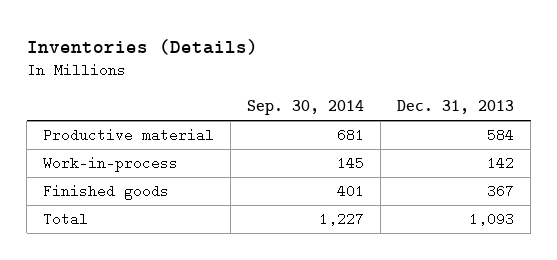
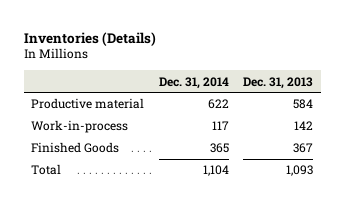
[247,100,365,116] Sep. 30, 2014 -> none
none -> [158,76,229,89] Dec. 31, 2014
[43,184,170,201] Finished goods -> [31,142,120,154] Finished Goods

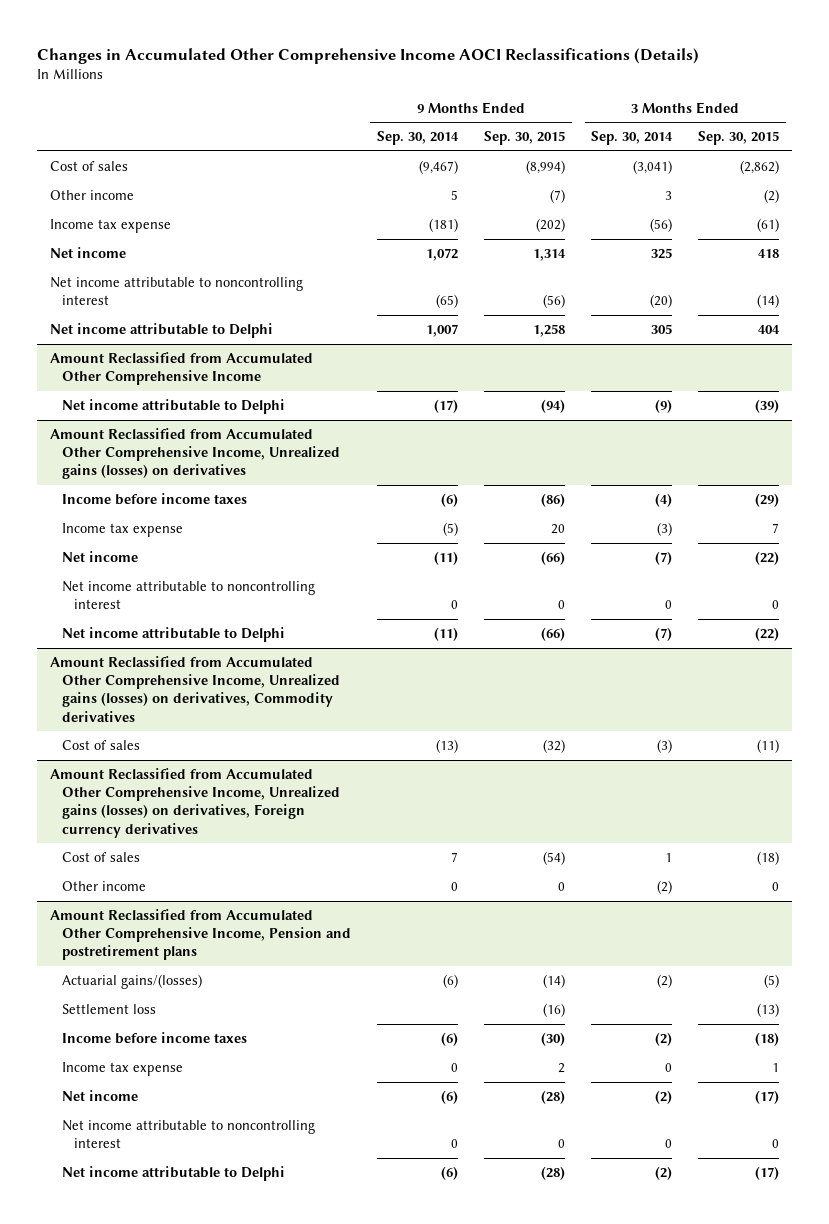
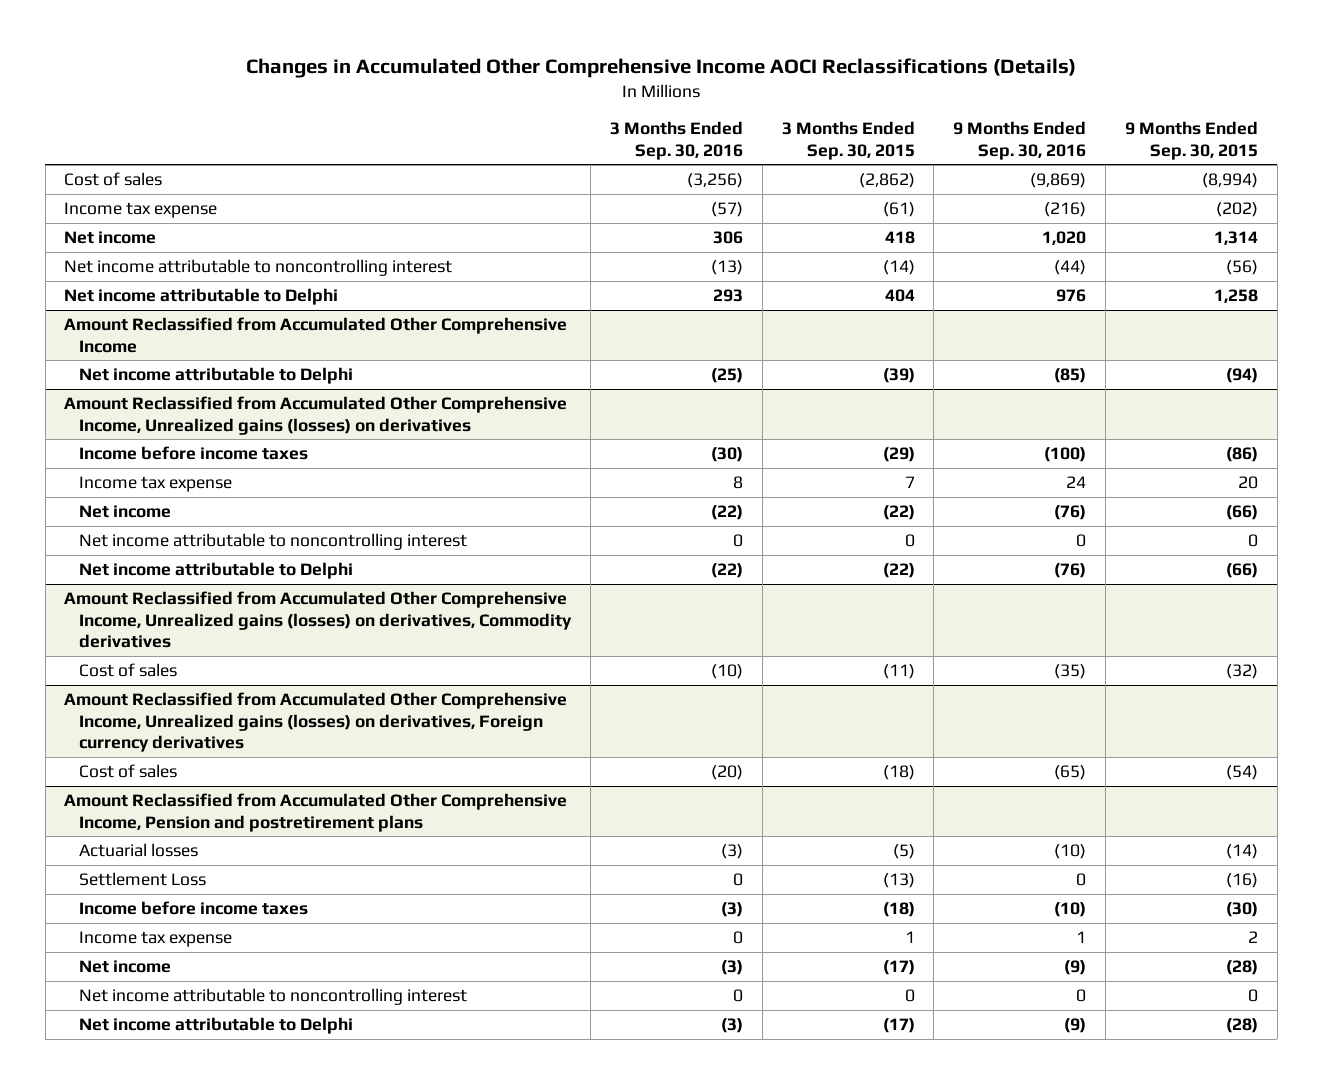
[376,131,459,146] Sep. 30, 2014 -> none
[591,131,674,146] Sep. 30, 2014 -> none
none -> [609,121,743,160] 3 Months Ended Sep. 30, 2016
none -> [953,121,1087,160] 9 Months Ended Sep. 30, 2016
[50,190,135,201] Other income -> none
[61,881,146,892] Other income -> none
[61,974,202,990] Actuarial gains/(losses) -> [79,843,199,858] Actuarial losses
[61,1004,156,1015] Settlement loss -> [79,872,207,887] Settlement Loss

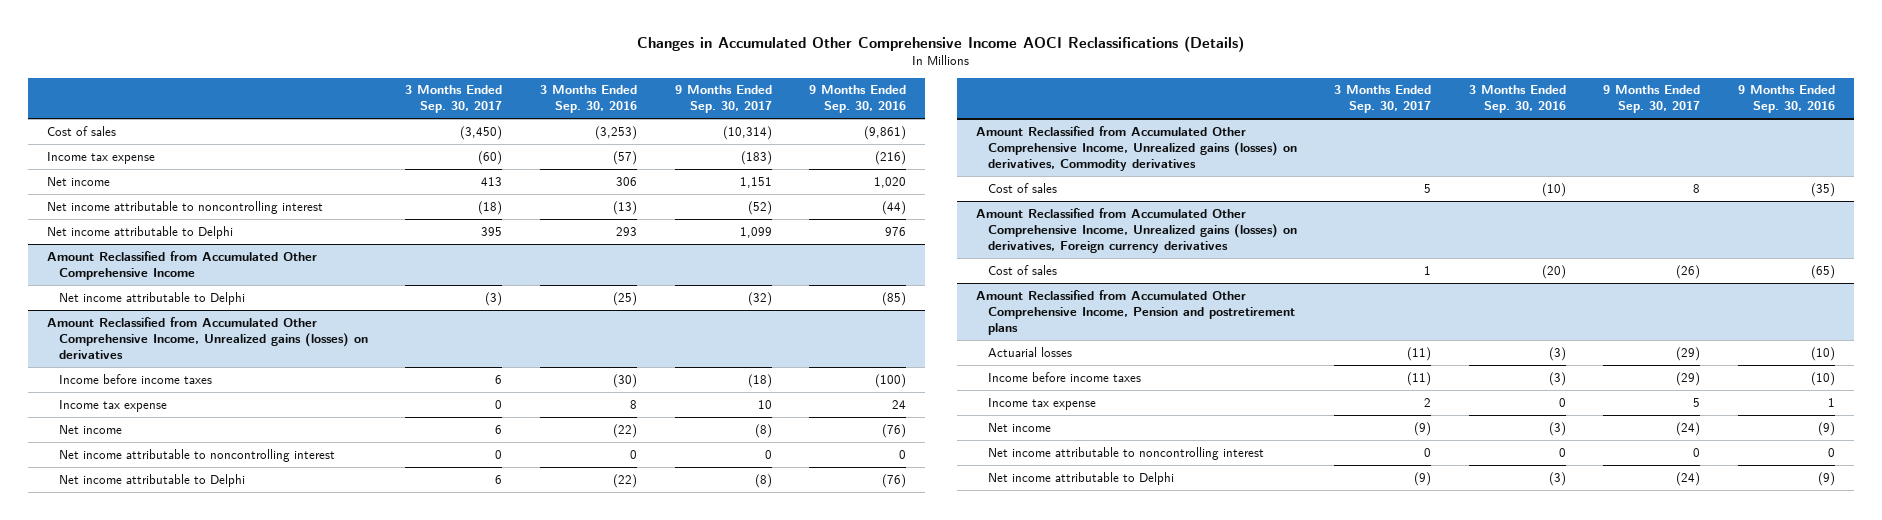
[781,121,915,160] 3 Months Ended Sep. 30, 2015 -> none
[1124,121,1258,160] 9 Months Ended Sep. 30, 2015 -> none
none -> [405,85,503,114] 3 Months Ended Sep. 30, 2017
none -> [674,85,772,114] 9 Months Ended Sep. 30, 2017
[686,173,743,189] (3,256) -> [595,125,638,140] (3,253)
[1030,173,1087,189] (9,869) -> [864,125,907,140] (9,861)
[79,872,207,887] Settlement Loss -> none

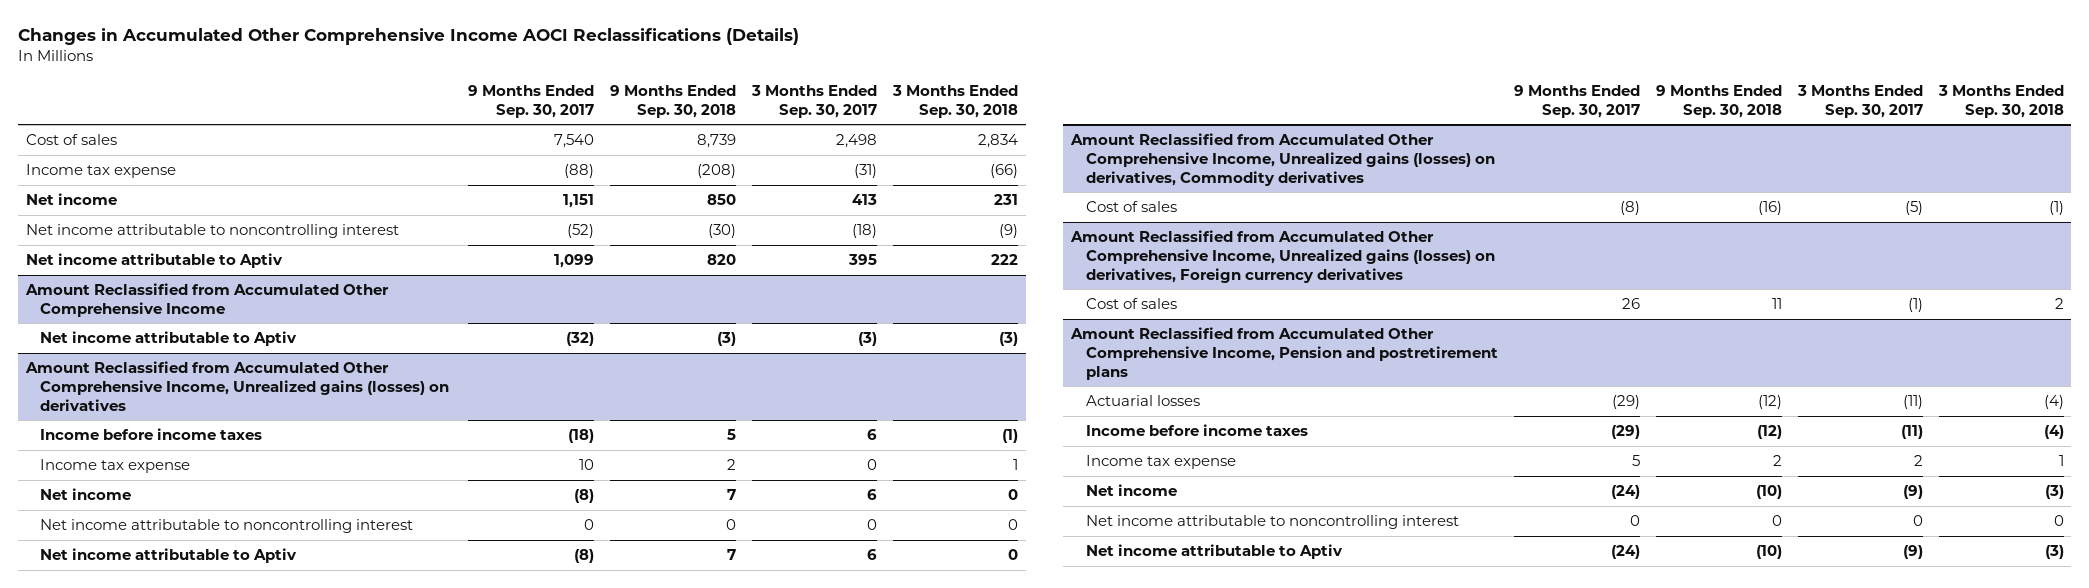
[540,85,638,114] 3 Months Ended Sep. 30, 2016 -> none
[809,85,907,114] 9 Months Ended Sep. 30, 2016 -> none
none -> [610,85,737,118] 9 Months Ended Sep. 30, 2018
none -> [891,85,1018,118] 3 Months Ended Sep. 30, 2018
[460,125,503,140] (3,450) -> [836,134,878,149] 2,498
[722,125,772,140] (10,314) -> [554,134,595,149] 7,540
[478,150,503,165] (60) -> [854,164,878,179] (31)
[740,150,772,165] (183) -> [564,164,595,179] (88)
[46,225,233,239] Net income attributable to Delphi -> [25,253,283,269] Net income attributable to Aptiv
[58,291,245,305] Net income attributable to Delphi -> [40,331,298,347] Net income attributable to Aptiv
[58,473,245,487] Net income attributable to Delphi -> [40,548,298,564] Net income attributable to Aptiv
[1424,183,1432,193] 5 -> [1904,201,1923,216] (5)
[1693,183,1701,193] 8 -> [1619,201,1640,216] (8)
[1424,265,1432,275] 1 -> [1907,298,1923,313] (1)
[1676,264,1701,279] (26) -> [1621,298,1640,310] 26
[987,471,1174,485] Net income attributable to Delphi -> [1085,544,1343,560] Net income attributable to Aptiv

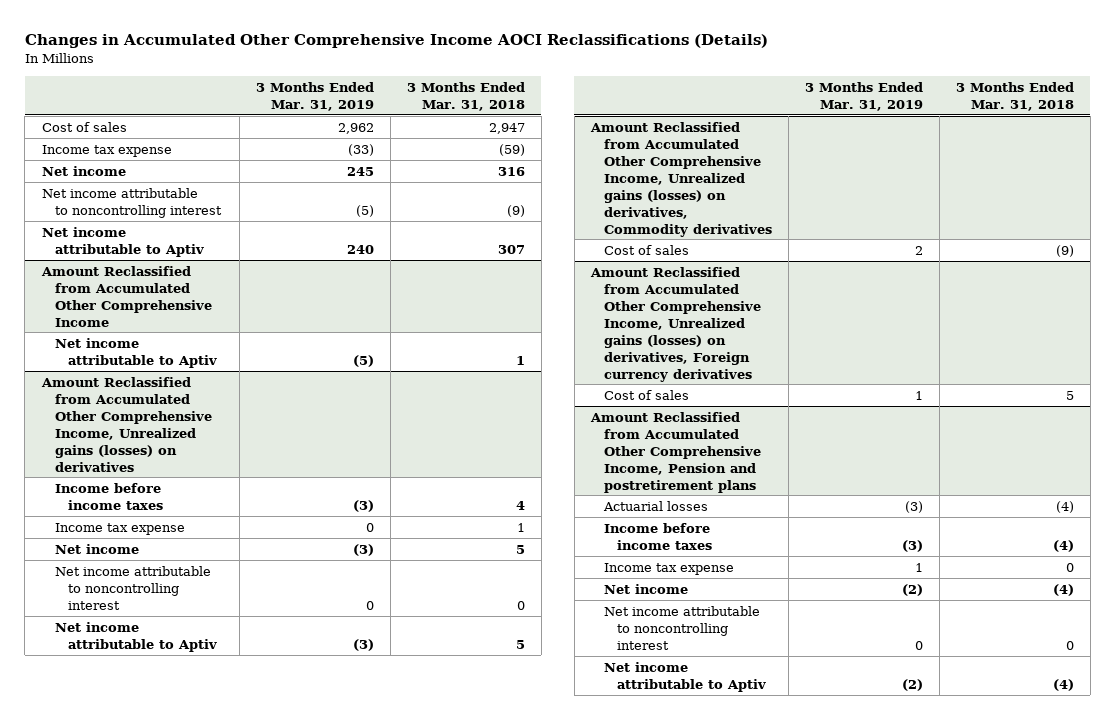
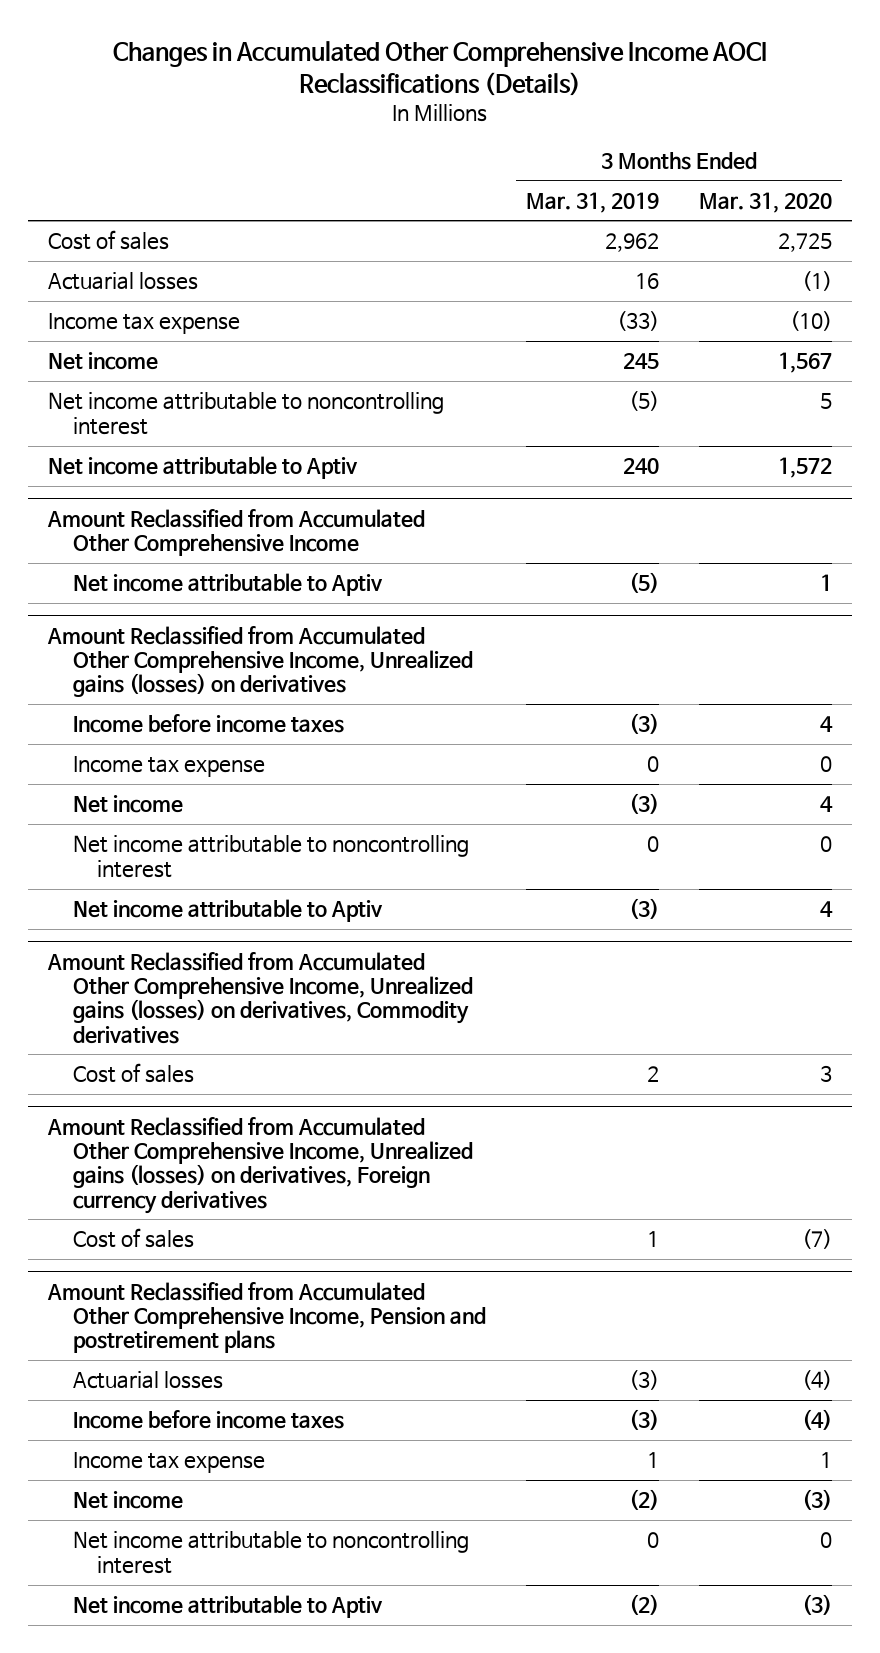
[406,82,525,112] 3 Months Ended Mar. 31, 2018 -> none
none -> [698,191,832,213] Mar. 31, 2020
none -> [48,272,199,291] Actuarial losses

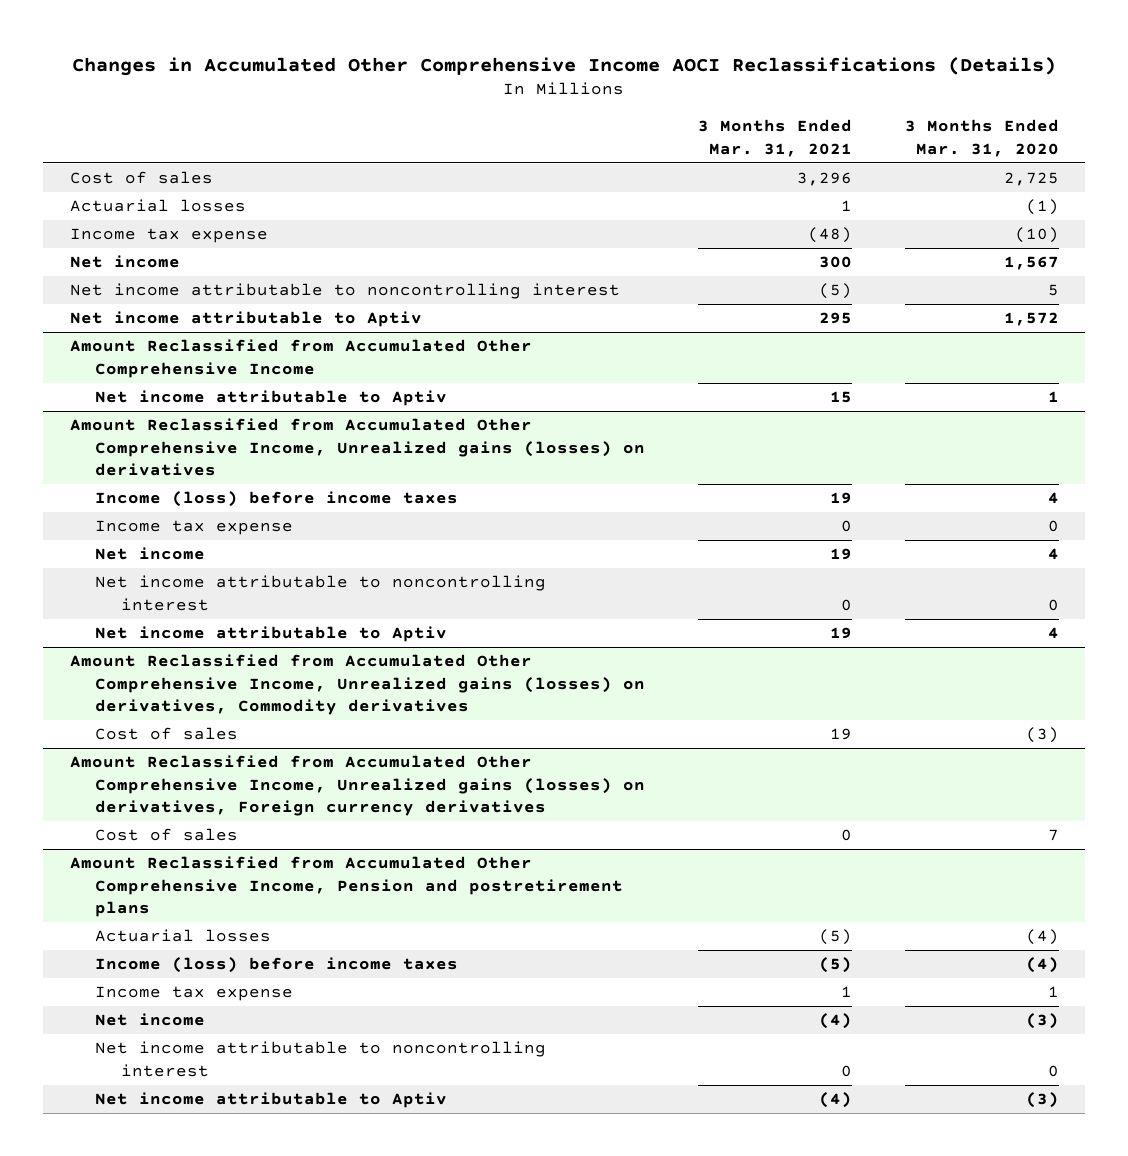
[525,191,659,213] Mar. 31, 2019 -> none
none -> [698,119,853,157] 3 Months Ended Mar. 31, 2021
[72,714,344,734] Income before income taxes -> [95,491,459,508] Income (loss) before income taxes
[819,1065,832,1083] 3 -> [1025,727,1059,744] (3)
[801,1229,832,1250] (7) -> [1047,829,1059,842] 7
[72,1410,344,1430] Income before income taxes -> [95,957,459,974] Income (loss) before income taxes

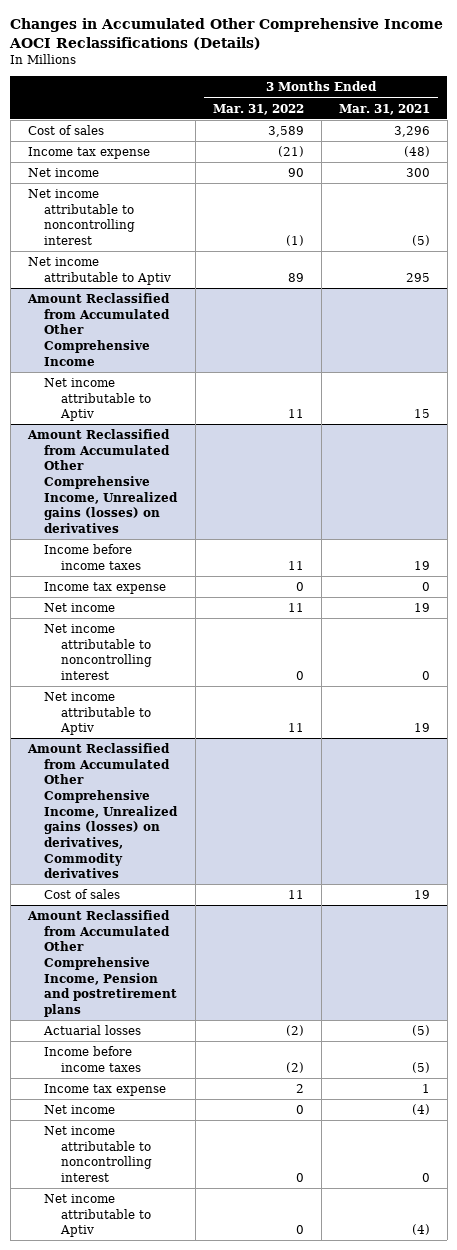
[904,119,1059,157] 3 Months Ended Mar. 31, 2020 -> none
none -> [212,103,304,115] Mar. 31, 2022
[69,199,246,213] Actuarial losses -> none
[95,491,459,508] Income (loss) before income taxes -> [44,544,142,570] Income before income taxes
[69,755,646,817] Amount Reclassified from Accumulated Other Comprehensive Income, Unrealized gains (losses) on derivatives, Foreign currency derivatives -> none
[95,828,239,842] Cost of sales -> none
[95,957,459,974] Income (loss) before income taxes -> [44,1046,142,1072] Income before income taxes

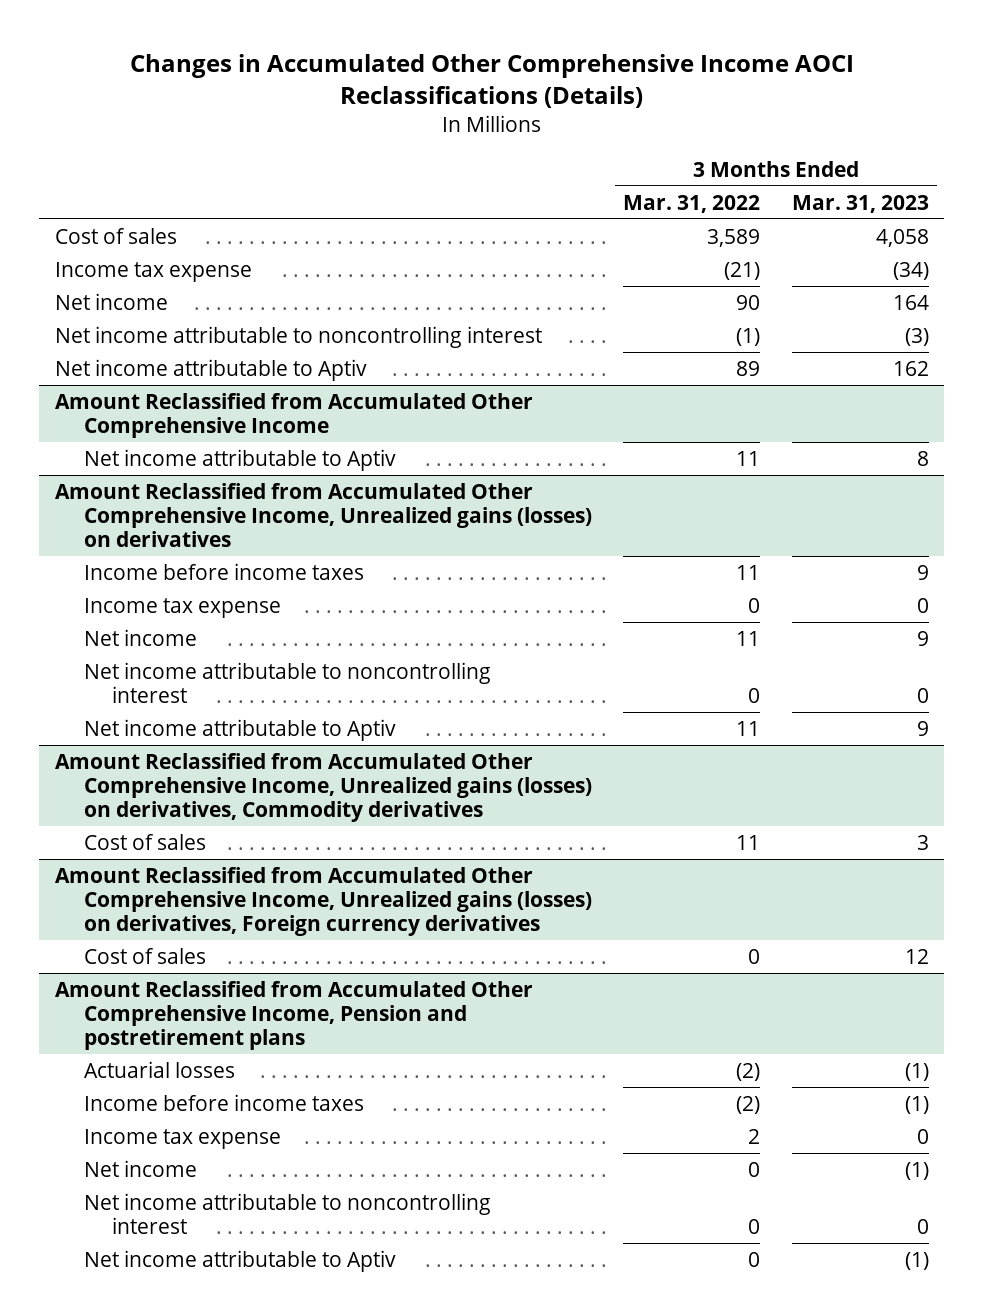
[338,103,430,115] Mar. 31, 2021 -> none
none -> [791,194,929,213] Mar. 31, 2023
none -> [55,866,592,937] Amount Reclassified from Accumulated Other Comprehensive Income, Unrealized gains (losses) on derivatives, Foreign currency derivatives
none -> [83,947,206,964] Cost of sales

